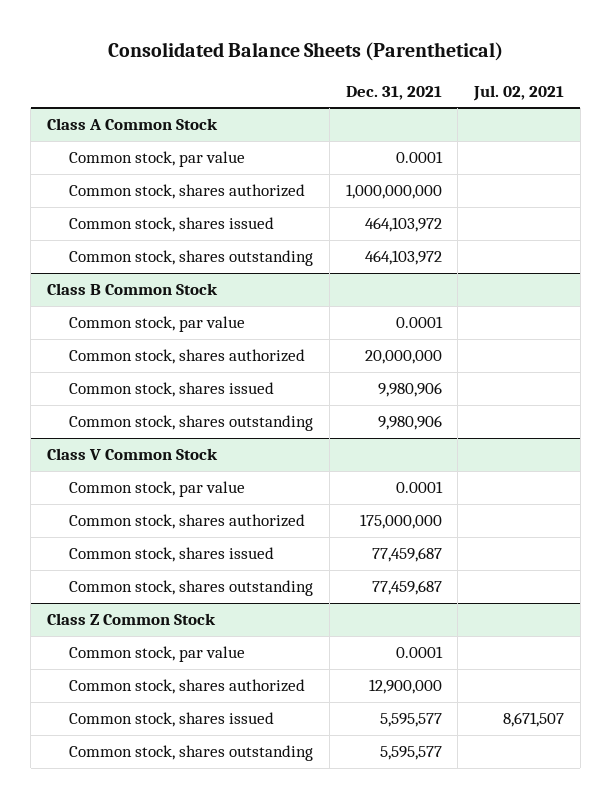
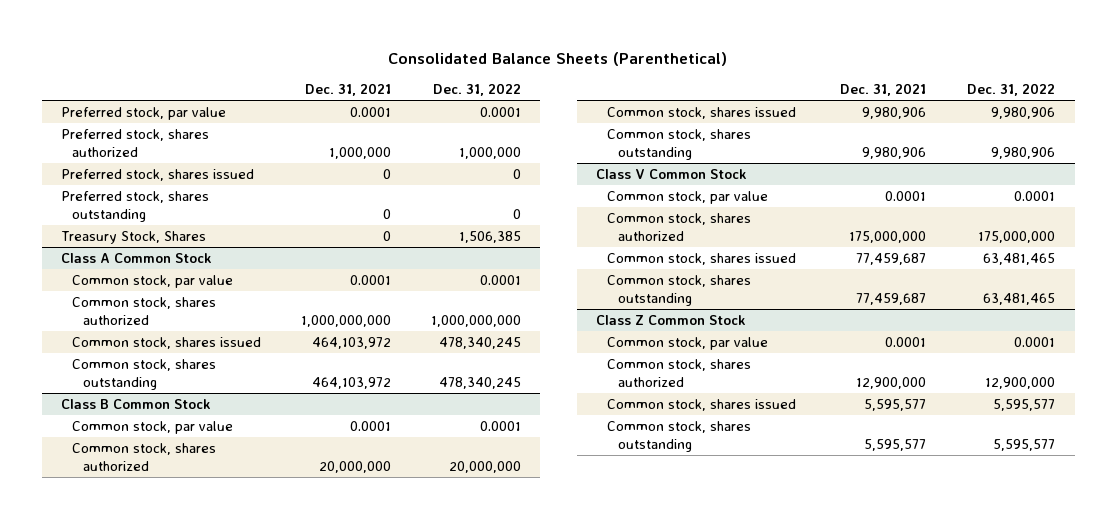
[473,84,565,101] Jul. 02, 2021 -> none
none -> [432,83,521,97] Dec. 31, 2022
none -> [61,106,227,120] Preferred stock, par value
none -> [61,128,210,157] Preferred stock, shares authorized
none -> [61,168,255,181] Preferred stock, shares issued
none -> [61,190,210,222] Preferred stock, shares outstanding
none -> [61,230,207,244] Treasury Stock, Shares

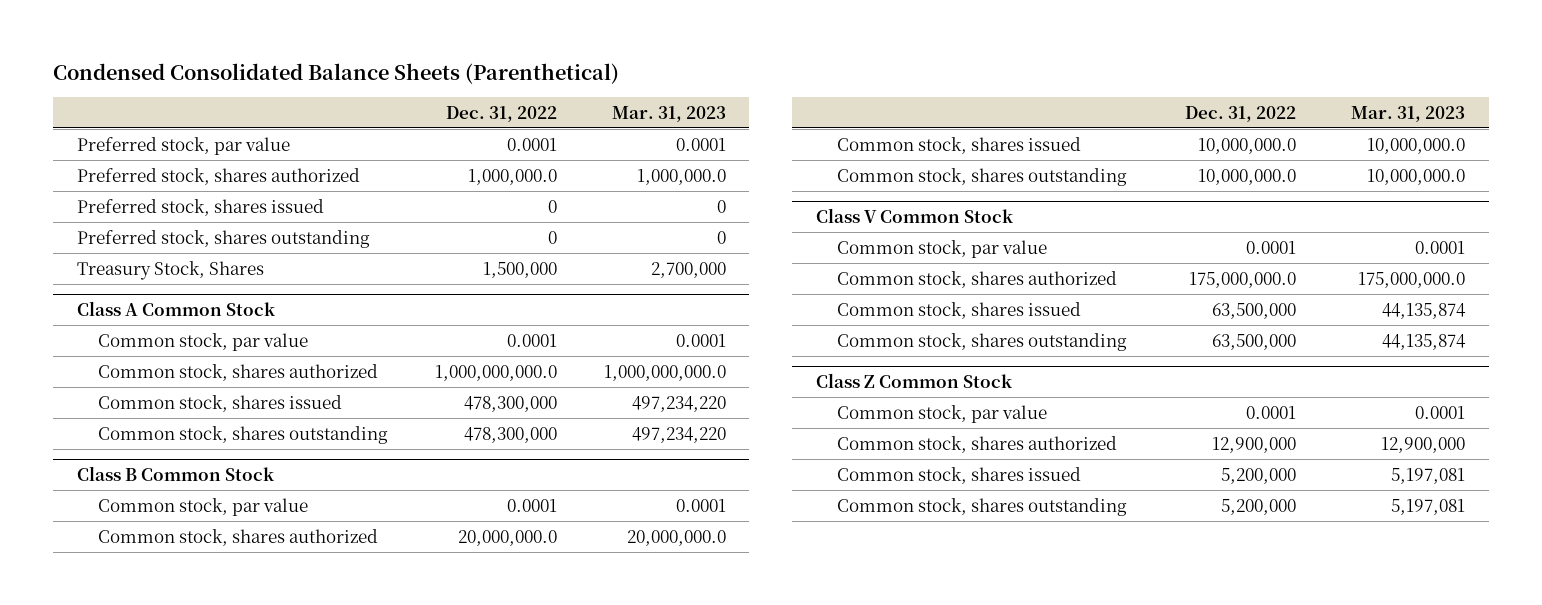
[388,52,728,67] Consolidated Balance Sheets (Parenthetical) -> [53,63,620,85] Condensed Consolidated Balance Sheets (Parenthetical)
[305,83,392,97] Dec. 31, 2021 -> none
none -> [611,105,726,122] Mar. 31, 2023
[458,146,521,159] 1,000,000 -> [467,168,557,185] 1,000,000.0
[458,230,521,243] 1,506,385 -> [482,261,557,278] 1,500,000
[430,314,521,327] 1,000,000,000 -> [434,364,557,381] 1,000,000,000.0
[438,336,521,349] 478,340,245 -> [463,395,557,412] 478,300,000
[438,376,521,389] 478,340,245 -> [463,426,557,443] 478,300,000
[448,460,521,473] 20,000,000 -> [457,529,557,546] 20,000,000.0
[991,106,1056,119] 9,980,906 -> [1197,137,1296,154] 10,000,000.0
[991,146,1056,159] 9,980,906 -> [1197,168,1296,185] 10,000,000.0
[978,230,1056,243] 175,000,000 -> [1188,271,1296,288] 175,000,000.0
[983,252,1056,265] 63,481,465 -> [1211,302,1296,319] 63,500,000
[983,292,1056,305] 63,481,465 -> [1211,333,1296,350] 63,500,000
[993,398,1056,411] 5,595,577 -> [1220,467,1296,484] 5,200,000
[993,438,1056,451] 5,595,577 -> [1220,498,1296,515] 5,200,000

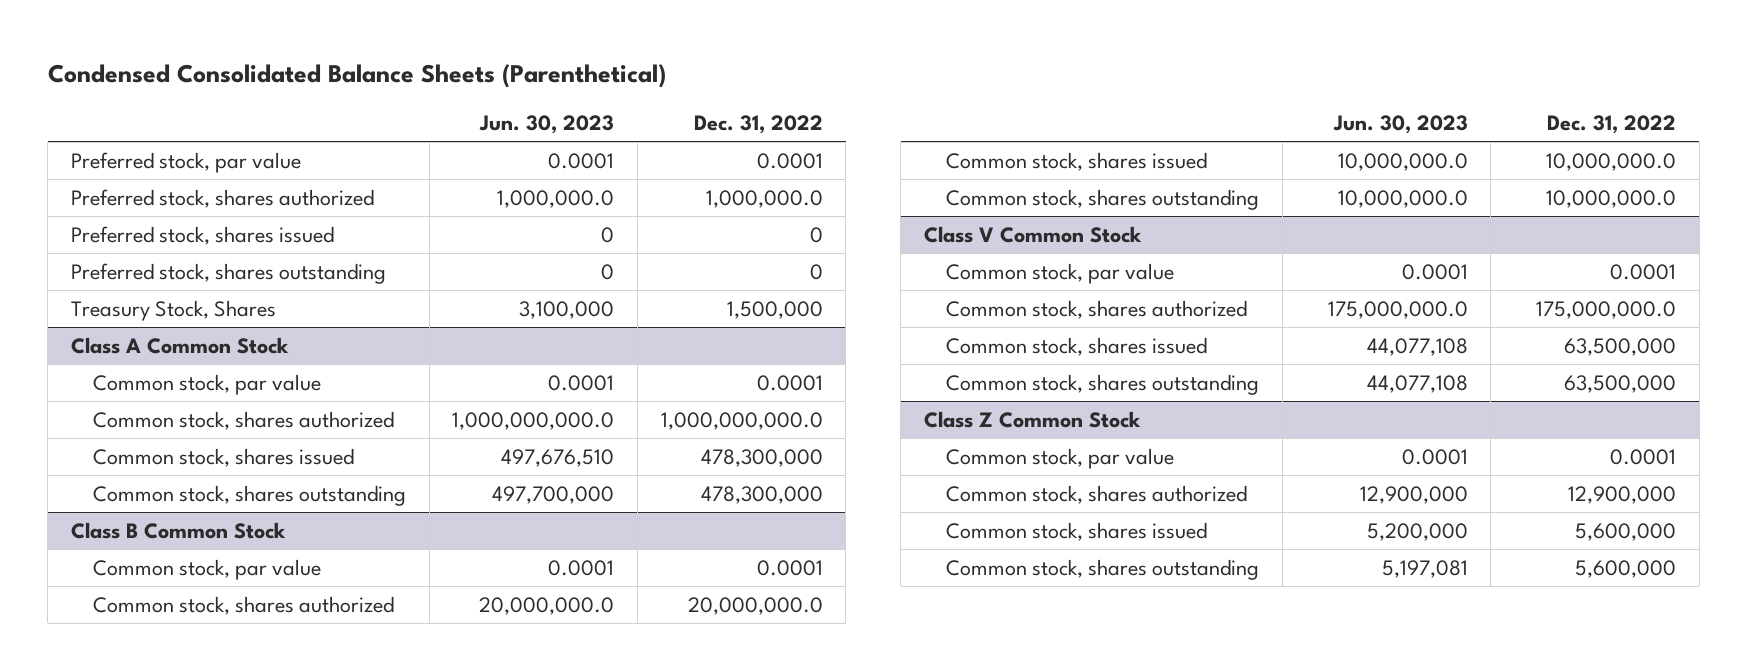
[611,105,726,122] Mar. 31, 2023 -> none
none -> [479,114,615,134] Jun. 30, 2023
[1220,467,1296,484] 5,200,000 -> [1574,523,1676,542] 5,600,000
[1220,498,1296,515] 5,200,000 -> [1574,560,1676,579] 5,600,000

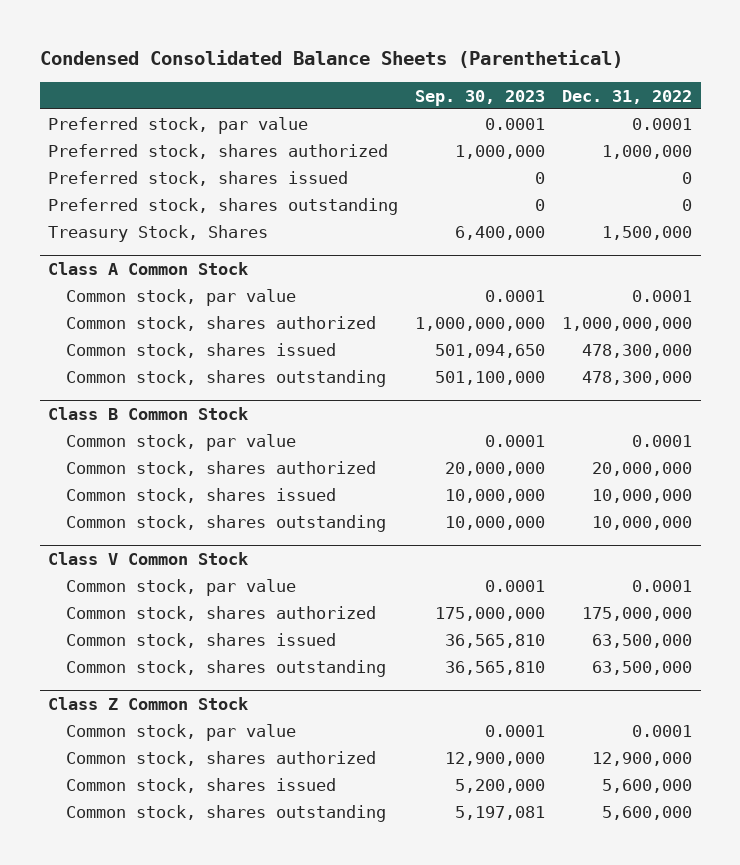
[479,114,615,134] Jun. 30, 2023 -> none
none -> [415,89,546,106] Sep. 30, 2023
[705,190,823,209] 1,000,000.0 -> [602,144,693,159] 1,000,000
[660,412,823,431] 1,000,000,000.0 -> [562,316,693,331] 1,000,000,000
[687,597,823,616] 20,000,000.0 -> [592,461,693,476] 20,000,000
[1545,153,1676,172] 10,000,000.0 -> [592,488,693,503] 10,000,000
[1545,190,1676,209] 10,000,000.0 -> [592,515,693,530] 10,000,000
[1535,301,1676,320] 175,000,000.0 -> [582,606,693,621] 175,000,000

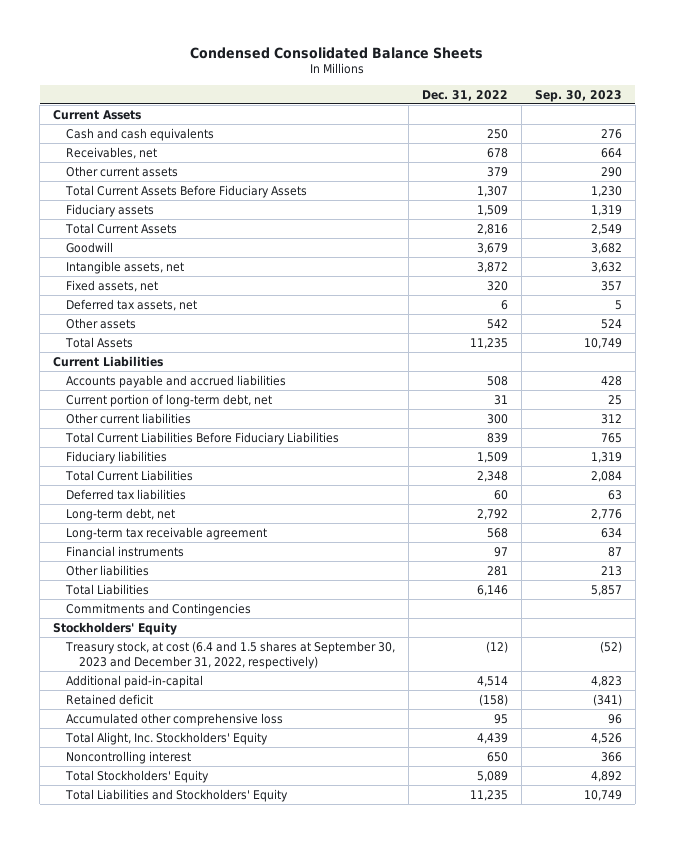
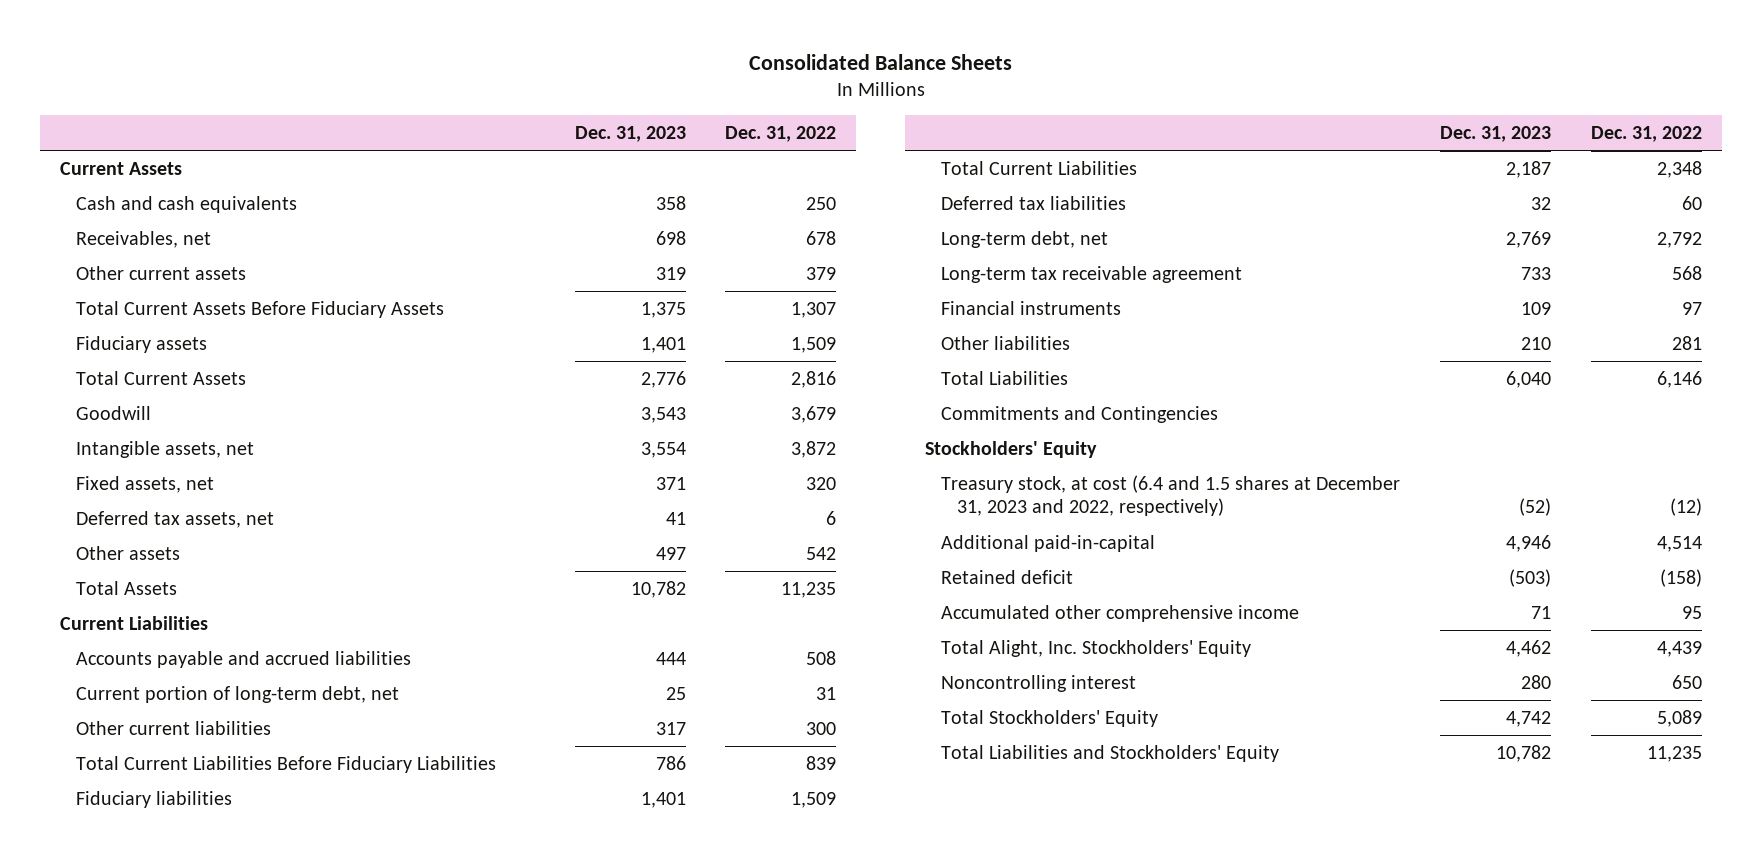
[190,46,484,59] Condensed Consolidated Balance Sheets -> [748,53,1012,70] Consolidated Balance Sheets
[534,89,622,102] Sep. 30, 2023 -> none
none -> [574,125,686,142] Dec. 31, 2023
[65,640,396,669] Treasury stock, at cost (6.4 and 1.5 shares at September 30, 2023 and December 31, 2022, respectively) -> [940,474,1400,517] Treasury stock, at cost (6.4 and 1.5 shares at December 31, 2023 and 2022, respectively)
[66,712,284,726] Accumulated other comprehensive loss -> [940,604,1299,622] Accumulated other comprehensive income

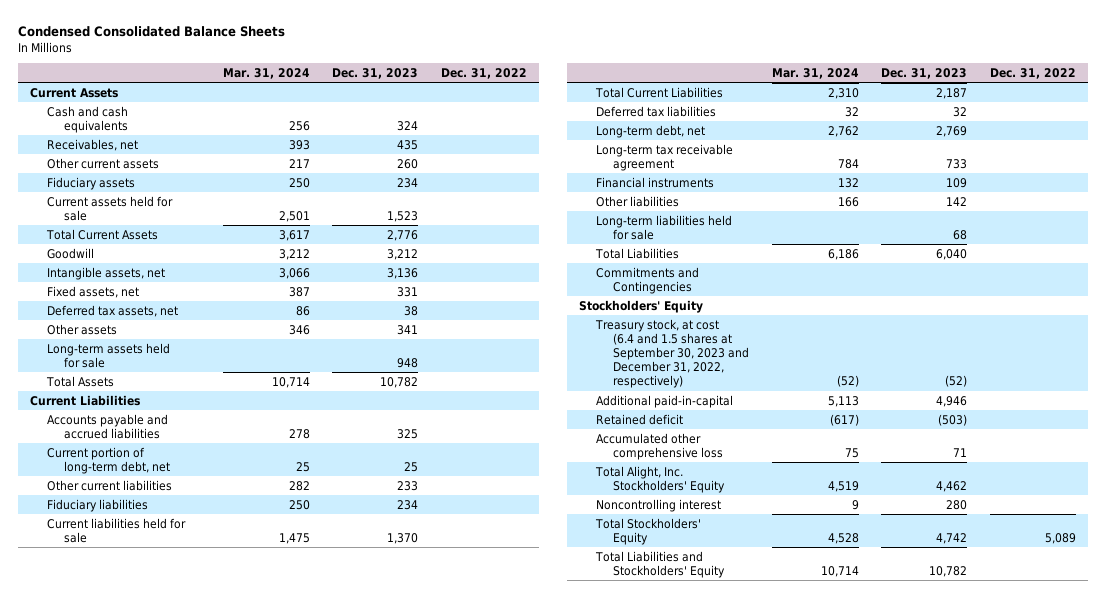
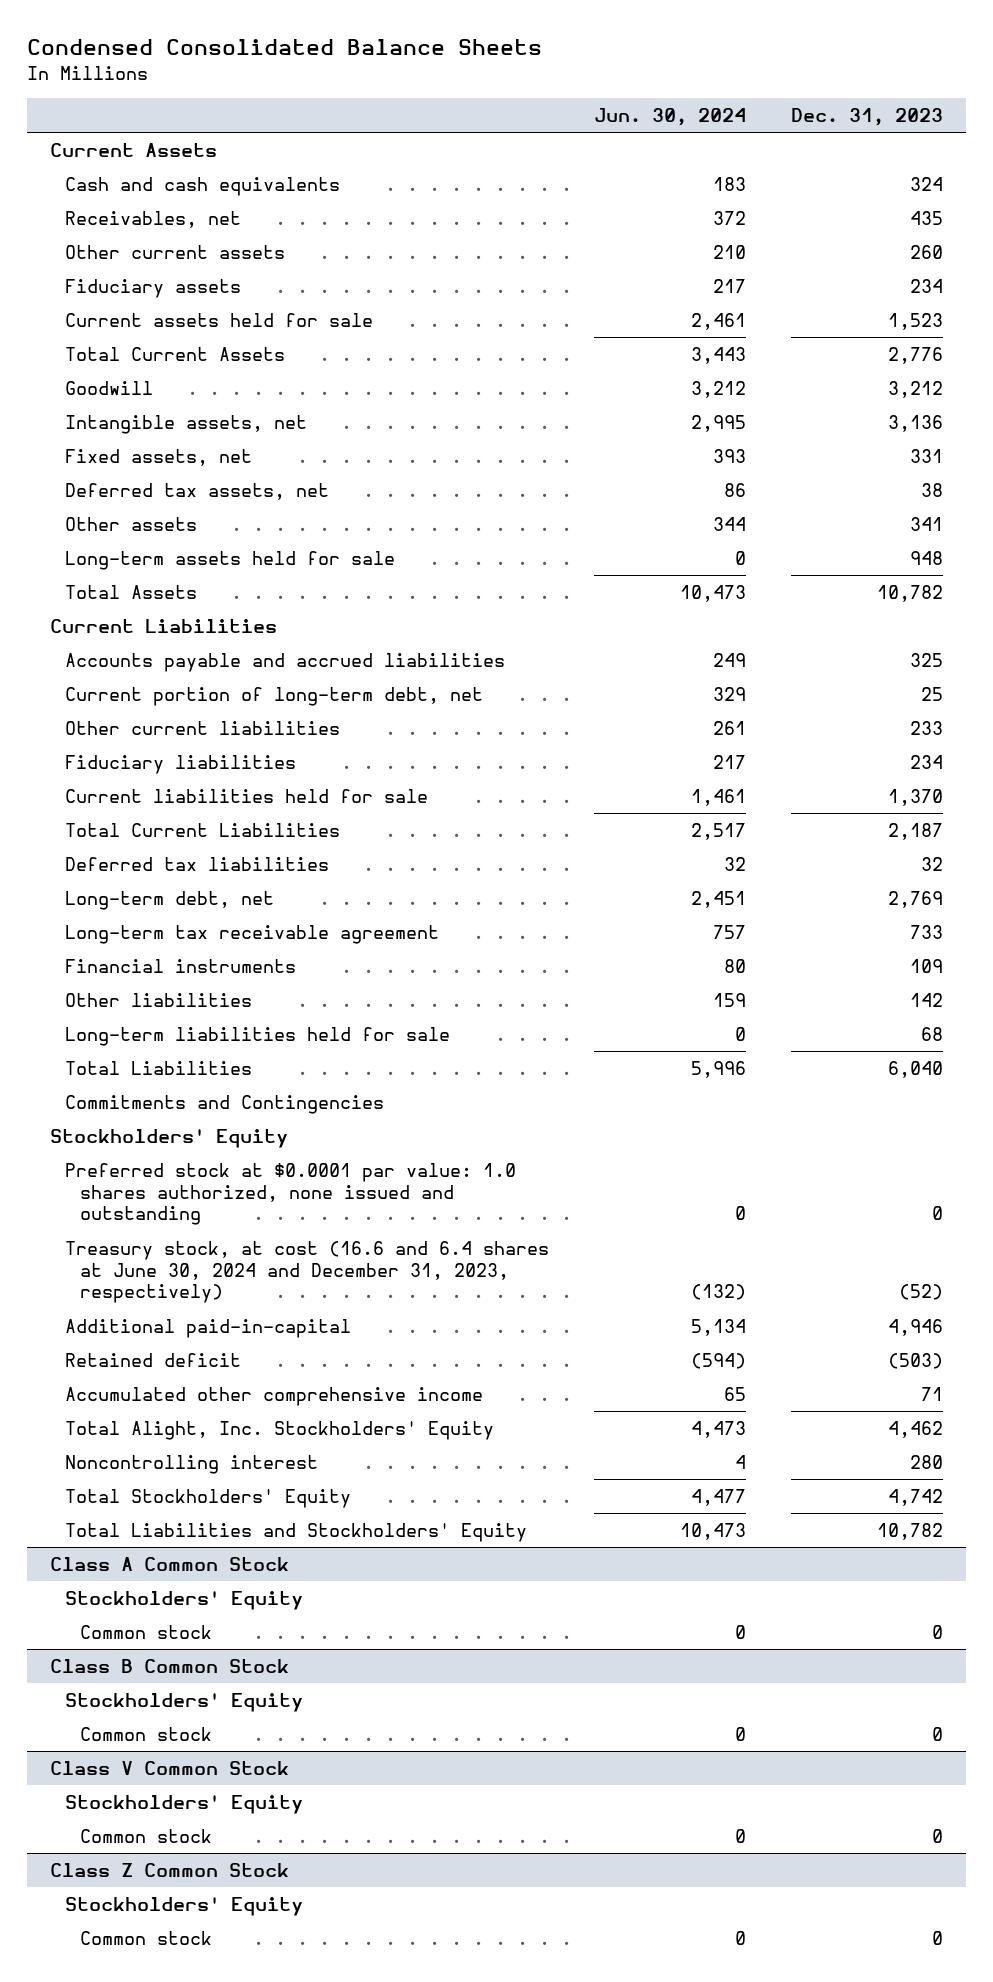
[222,67,310,79] Mar. 31, 2024 -> none
[441,67,528,79] Dec. 31, 2022 -> none
none -> [594,107,747,126] Jun. 30, 2024
none -> [65,1163,517,1226] Preferred stock at $0.0001 par value: 1.0 shares authorized, none issued and outstanding
[594,318,749,389] Treasury stock, at cost (6.4 and 1.5 shares at September 30, 2023 and December 31, 2022, respectively) -> [65,1241,550,1304] Treasury stock, at cost (16.6 and 6.4 shares at June 30, 2024 and December 31, 2023, respectively)
[595,432,723,460] Accumulated other comprehensive loss -> [65,1387,484,1407] Accumulated other comprehensive income
none -> [50,1557,290,1572] Class A Common Stock
none -> [65,1591,304,1611] Stockholders' Equity
none -> [80,1625,213,1640] Common stock
none -> [50,1659,290,1674] Class B Common Stock
none -> [65,1693,304,1713] Stockholders' Equity
none -> [80,1727,213,1742] Common stock
none -> [50,1761,290,1776] Class V Common Stock
none -> [65,1795,304,1815] Stockholders' Equity
none -> [80,1829,213,1844] Common stock
none -> [50,1863,290,1878] Class Z Common Stock
none -> [65,1897,304,1917] Stockholders' Equity
none -> [80,1931,213,1946] Common stock

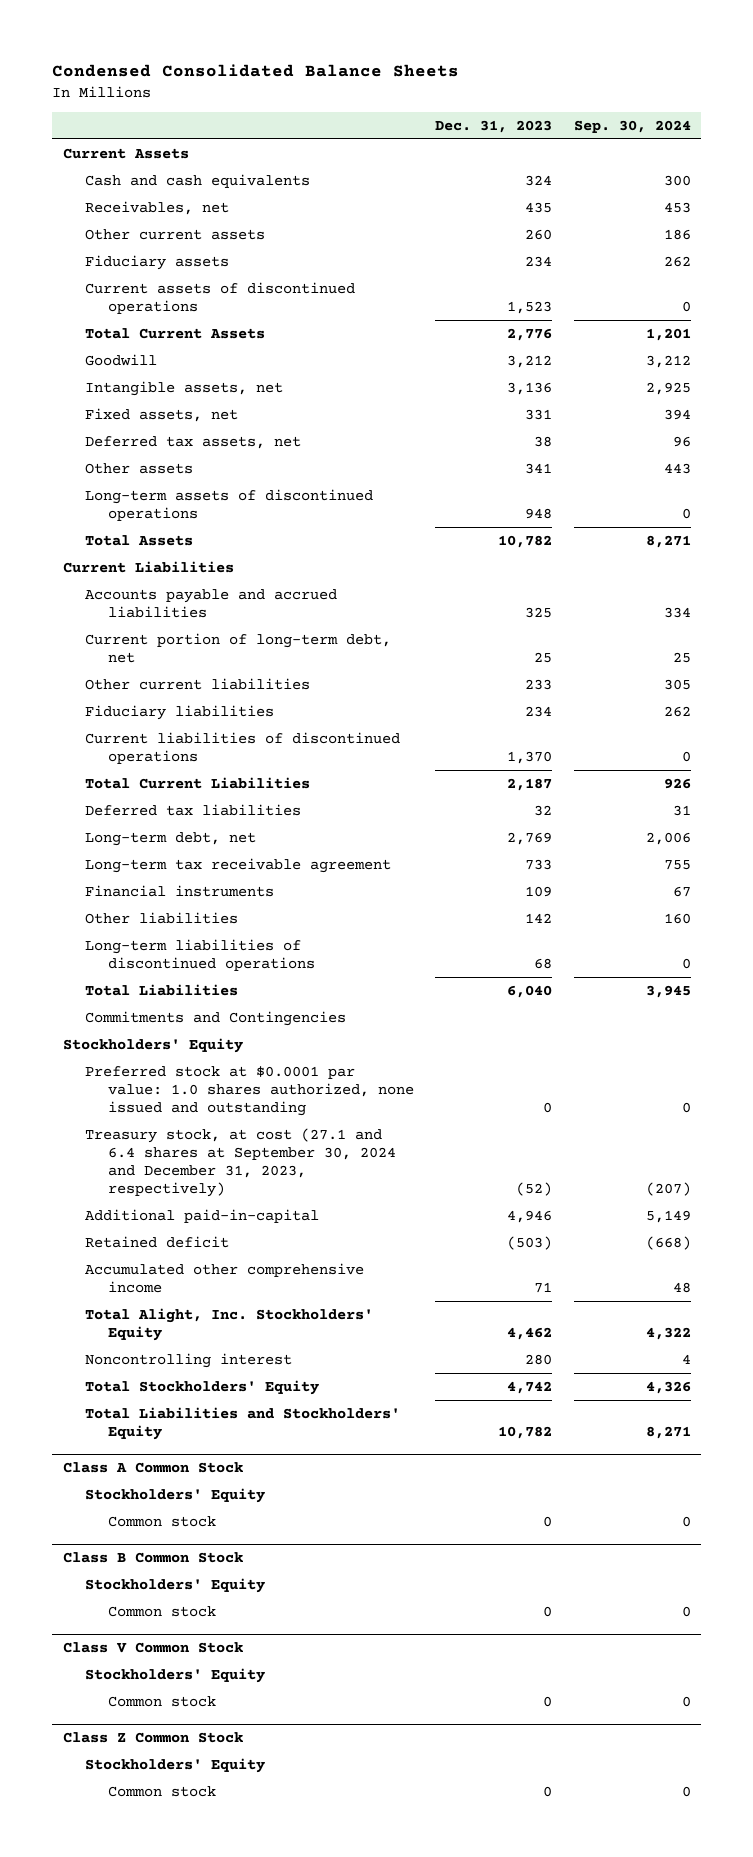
[594,107,747,126] Jun. 30, 2024 -> none
none -> [573,119,691,133] Sep. 30, 2024
[65,313,374,328] Current assets held for sale -> [85,281,356,315] Current assets of discontinued operations
[65,551,396,571] Long-term assets held for sale -> [85,488,374,522] Long-term assets of discontinued operations
[65,789,429,804] Current liabilities held for sale -> [85,731,401,765] Current liabilities of discontinued operations
[65,1027,451,1047] Long-term liabilities held for sale -> [85,938,316,972] Long-term liabilities of discontinued operations
[65,1241,550,1304] Treasury stock, at cost (16.6 and 6.4 shares at June 30, 2024 and December 31, 2023, respectively) -> [85,1127,397,1198] Treasury stock, at cost (27.1 and 6.4 shares at September 30, 2024 and December 31, 2023, respectively)

